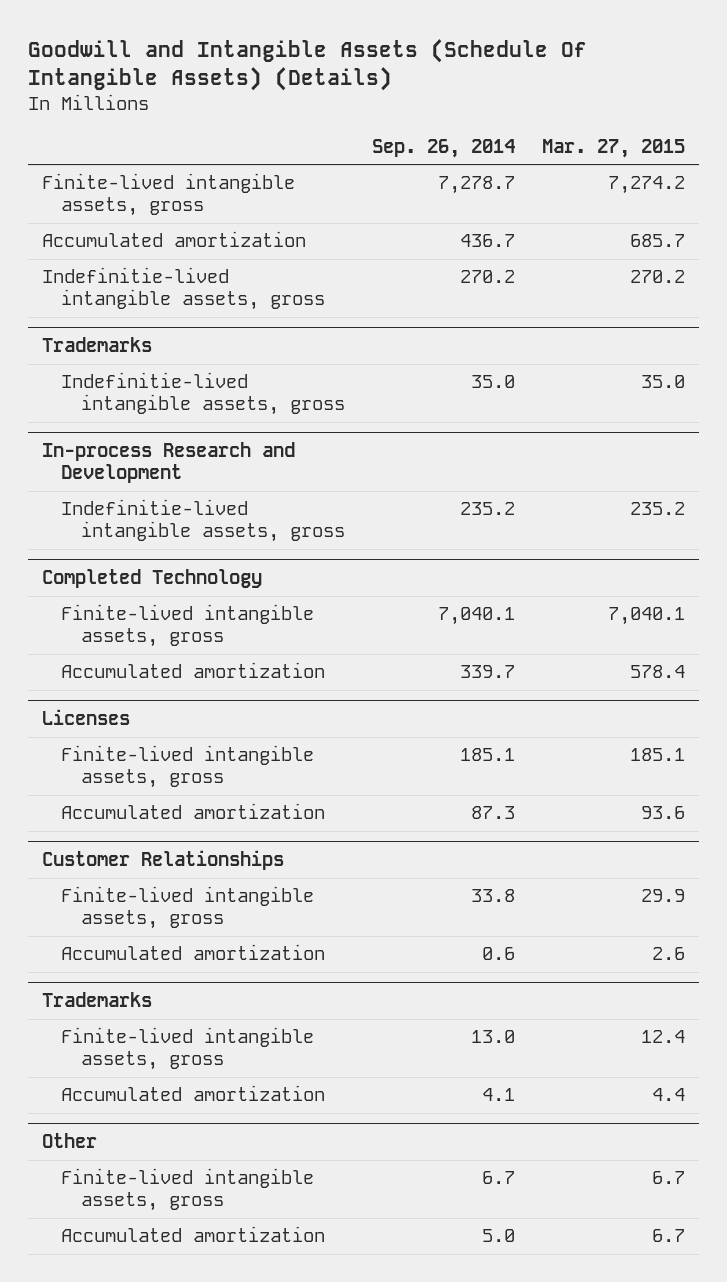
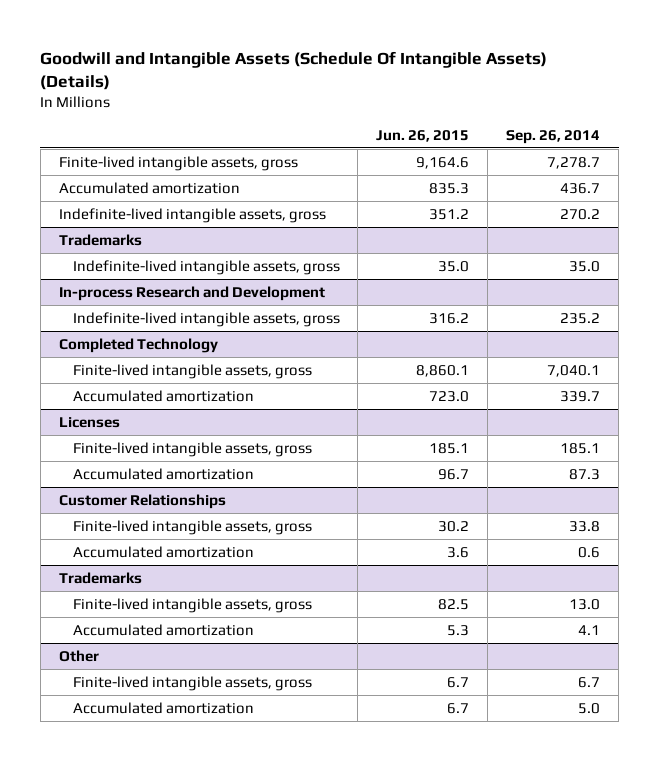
[542,138,686,158] Mar. 27, 2015 -> none
none -> [376,129,470,142] Jun. 26, 2015
[41,267,326,311] Indefinitie-lived intangible assets, gross -> [58,207,326,223] Indefinite-lived intangible assets, gross
[61,372,346,416] Indefinitie-lived intangible assets, gross -> [72,259,340,275] Indefinite-lived intangible assets, gross
[61,499,346,543] Indefinitie-lived intangible assets, gross -> [72,311,340,327] Indefinite-lived intangible assets, gross

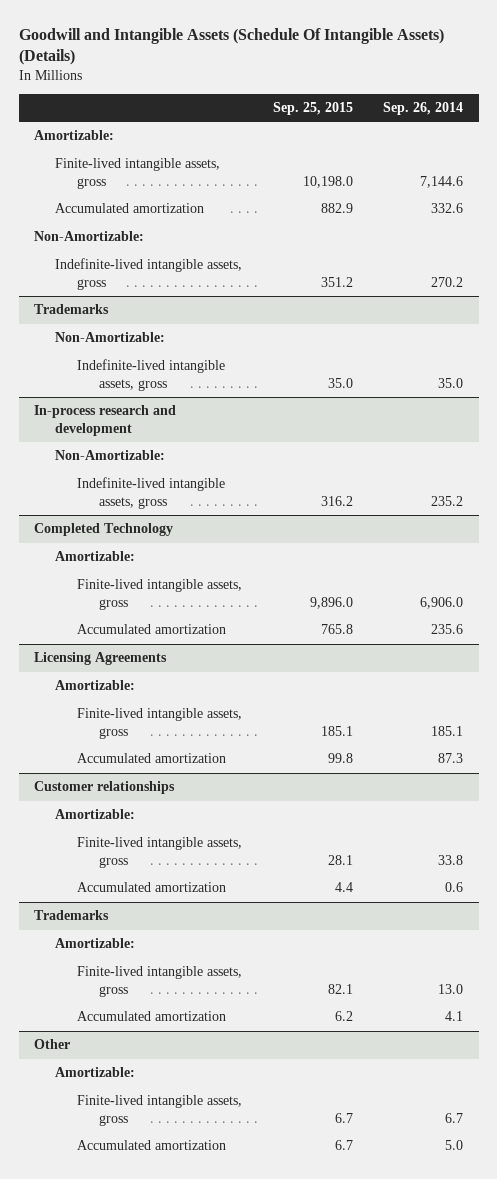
[376,129,470,142] Jun. 26, 2015 -> none
none -> [272,101,353,115] Sep. 25, 2015
none -> [33,130,114,141] Amortizable:
[547,156,601,169] 7,278.7 -> [420,175,464,188] 7,144.6
[560,182,601,194] 436.7 -> [431,203,464,214] 332.6
none -> [33,231,144,242] Non-Amortizable:
none -> [55,332,166,343] Non-Amortizable:
[58,285,325,301] In-process Research and Development -> [33,405,176,436] In-process research and development
none -> [55,450,166,461] Non-Amortizable:
none -> [55,551,136,562] Amortizable:
[547,364,601,377] 7,040.1 -> [420,596,464,609] 6,906.0
[560,390,601,402] 339.7 -> [431,624,464,635] 235.6
[58,416,120,428] Licenses -> [33,652,167,666] Licensing Agreements
none -> [55,680,136,691] Amortizable:
[58,493,226,509] Customer Relationships -> [33,781,175,795] Customer relationships
none -> [55,809,136,820] Amortizable:
none -> [55,938,136,949] Amortizable:
none -> [55,1067,136,1078] Amortizable:

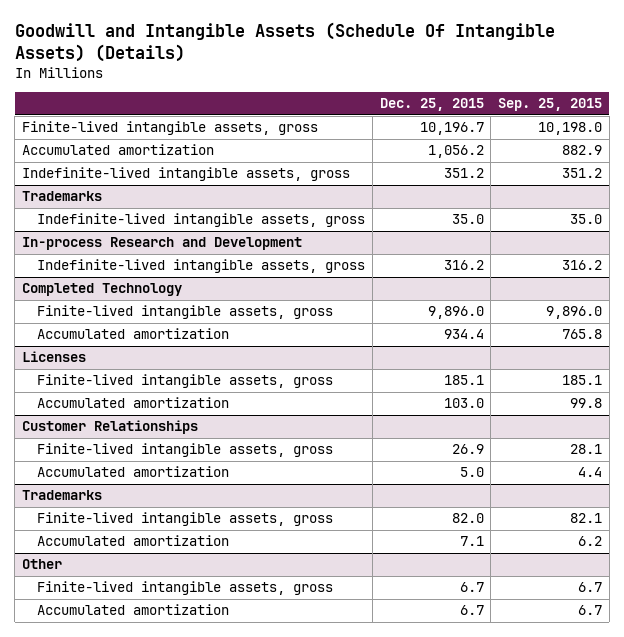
[383,101,464,115] Sep. 26, 2014 -> none
none -> [379,98,484,112] Dec. 25, 2015
[33,130,114,141] Amortizable: -> none
[33,231,144,242] Non-Amortizable: -> none
[55,332,166,343] Non-Amortizable: -> none
[55,450,166,461] Non-Amortizable: -> none
[33,405,176,436] In-process research and development -> [21,237,302,251] In-process Research and Development
[55,551,136,562] Amortizable: -> none
[55,680,136,691] Amortizable: -> none
[33,652,167,666] Licensing Agreements -> [21,351,86,363] Licenses
[55,809,136,820] Amortizable: -> none
[33,781,175,795] Customer relationships -> [21,420,198,435] Customer Relationships
[55,938,136,949] Amortizable: -> none
[55,1067,136,1078] Amortizable: -> none

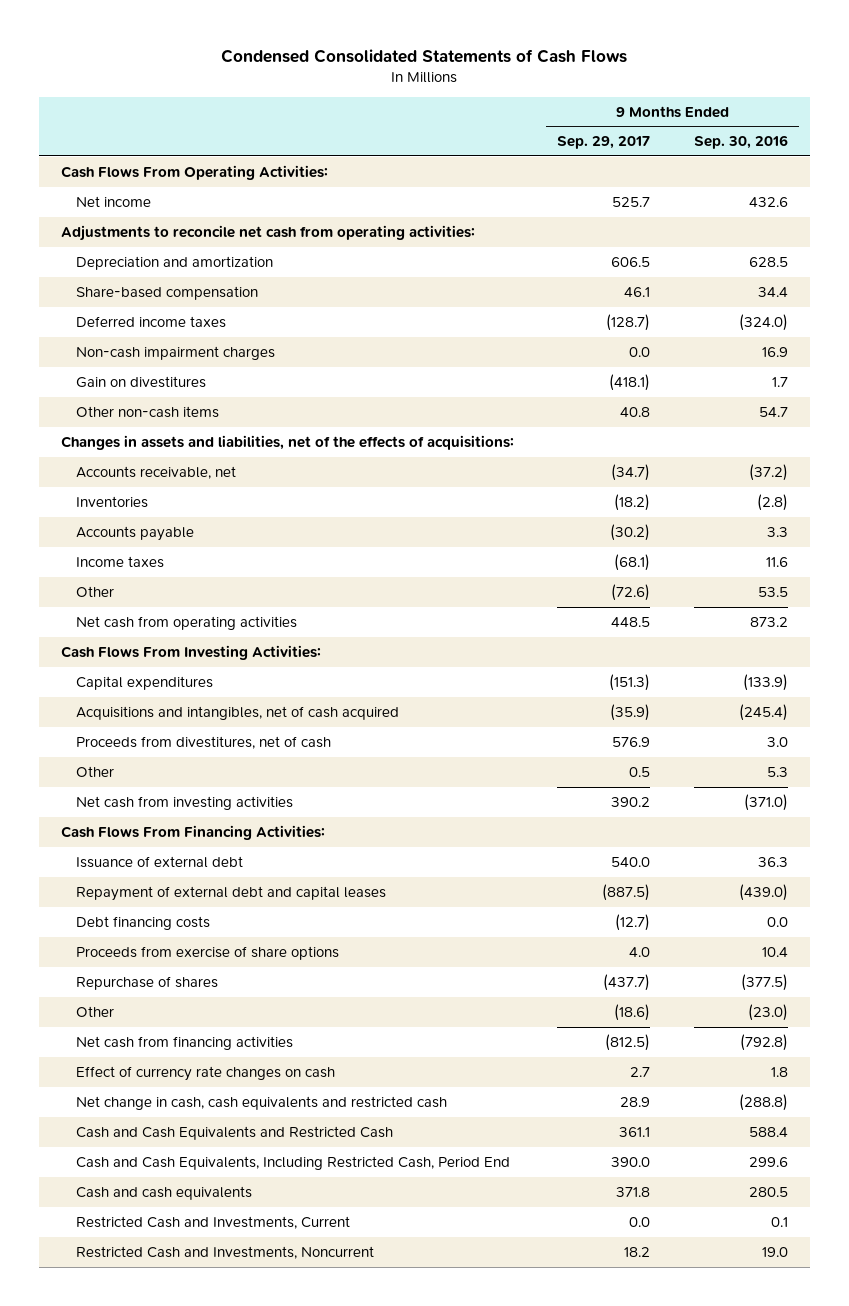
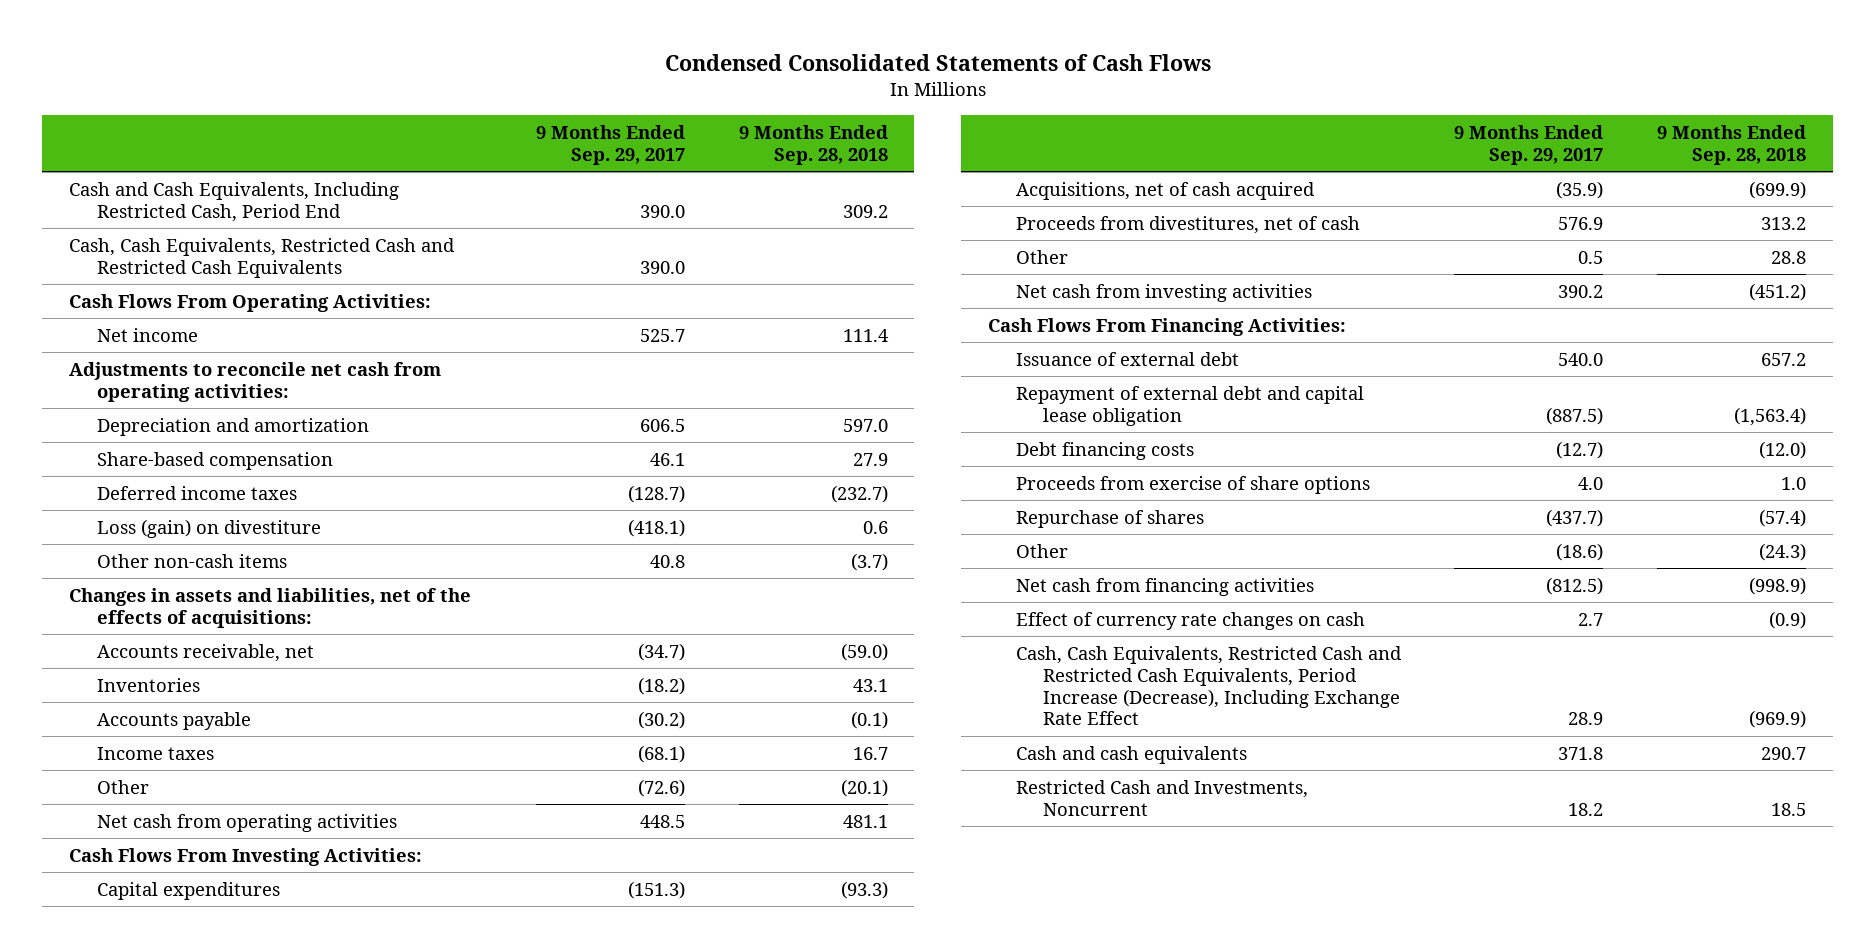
[694,135,789,150] Sep. 30, 2016 -> none
none -> [738,124,888,165] 9 Months Ended Sep. 28, 2018
[75,1155,510,1170] Cash and Cash Equivalents, Including Restricted Cash, Period End -> [69,181,400,222] Cash and Cash Equivalents, Including Restricted Cash, Period End
none -> [69,237,456,278] Cash, Cash Equivalents, Restricted Cash and Restricted Cash Equivalents
[75,345,275,360] Non-cash impairment charges -> none
[75,375,206,388] Gain on divestitures -> [97,518,322,538] Loss (gain) on divestiture
[75,705,399,720] Acquisitions and intangibles, net of cash acquired -> [1015,181,1315,200] Acquisitions, net of cash acquired
[75,885,386,901] Repayment of external debt and capital leases -> [1015,385,1364,426] Repayment of external debt and capital lease obligation
[75,1125,393,1140] Cash and Cash Equivalents and Restricted Cash -> none
[75,1095,447,1110] Net change in cash, cash equivalents and restricted cash -> [1015,645,1402,726] Cash, Cash Equivalents, Restricted Cash and Restricted Cash Equivalents, Period Increase (Decrease), Including Exchange Rate Effect
[75,1215,350,1229] Restricted Cash and Investments, Current -> none

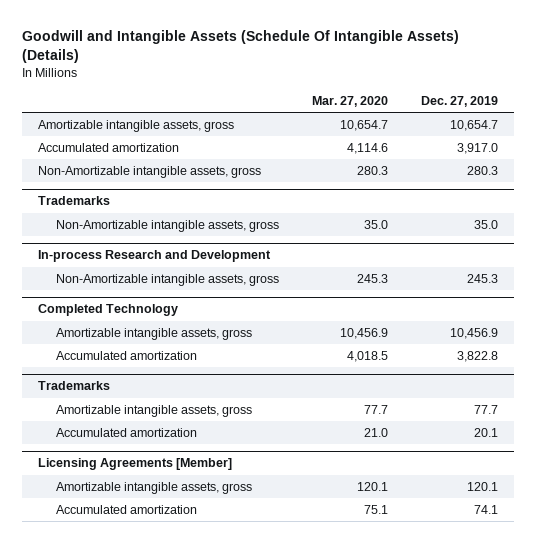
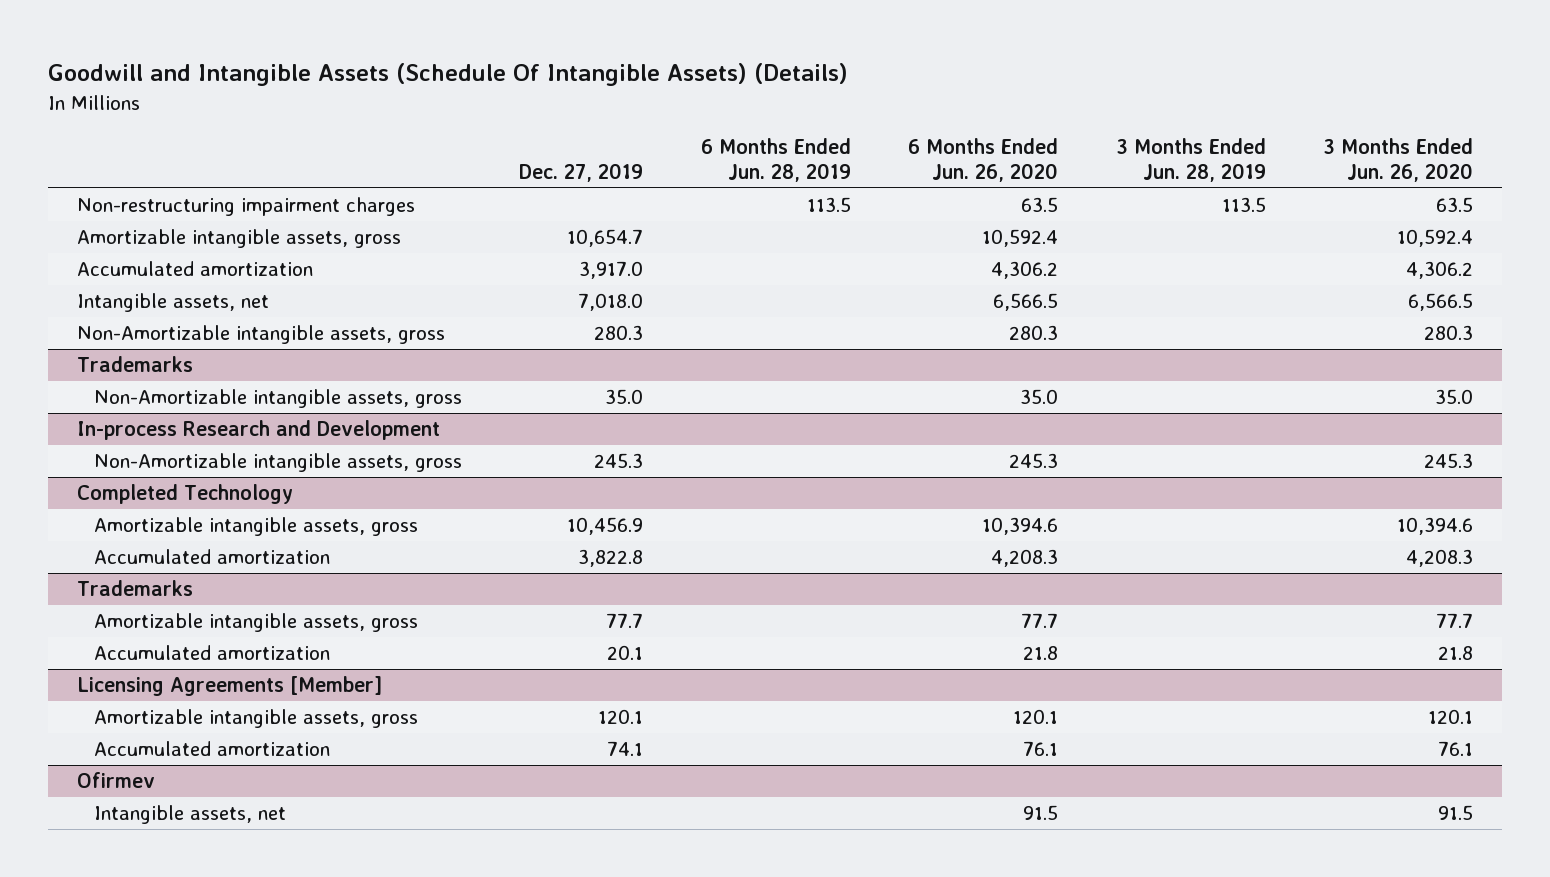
[311,95,388,107] Mar. 27, 2020 -> none
none -> [700,138,851,182] 6 Months Ended Jun. 28, 2019
none -> [908,138,1059,182] 6 Months Ended Jun. 26, 2020
none -> [1115,138,1266,182] 3 Months Ended Jun. 28, 2019
none -> [1323,138,1474,182] 3 Months Ended Jun. 26, 2020
none -> [77,197,416,217] Non-restructuring impairment charges
none -> [77,293,270,313] Intangible assets, net
none -> [77,772,156,789] Ofirmev
none -> [93,805,286,825] Intangible assets, net

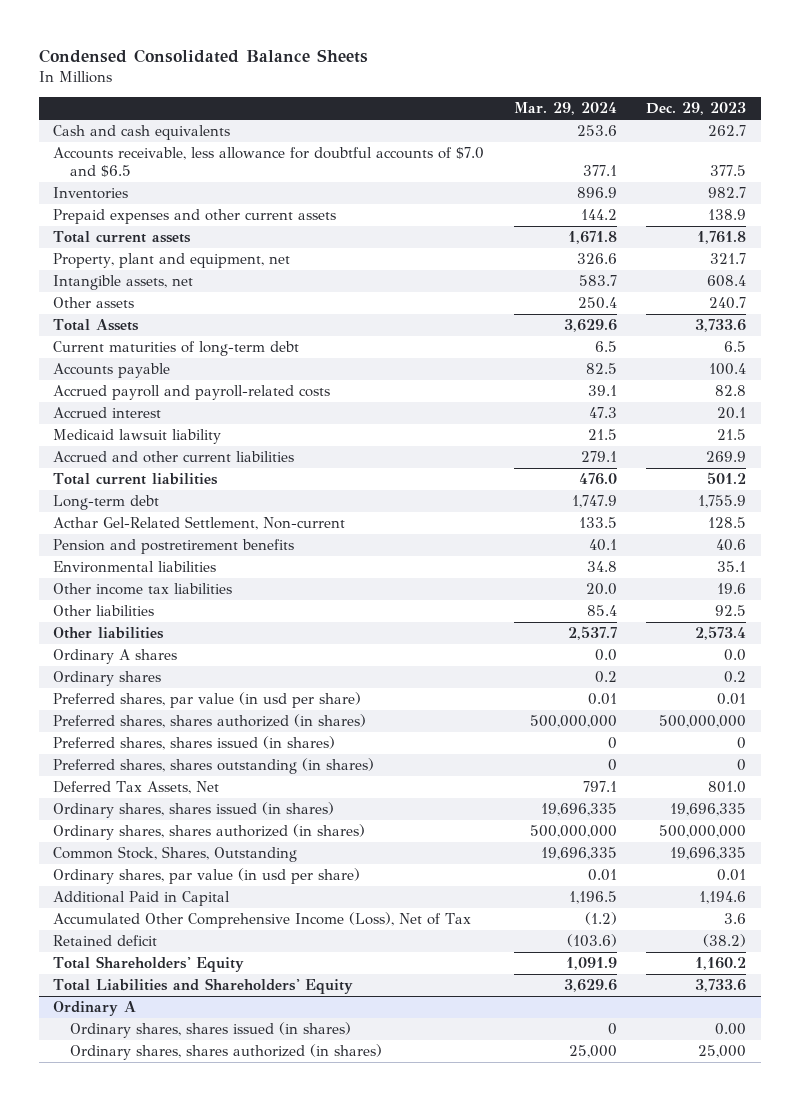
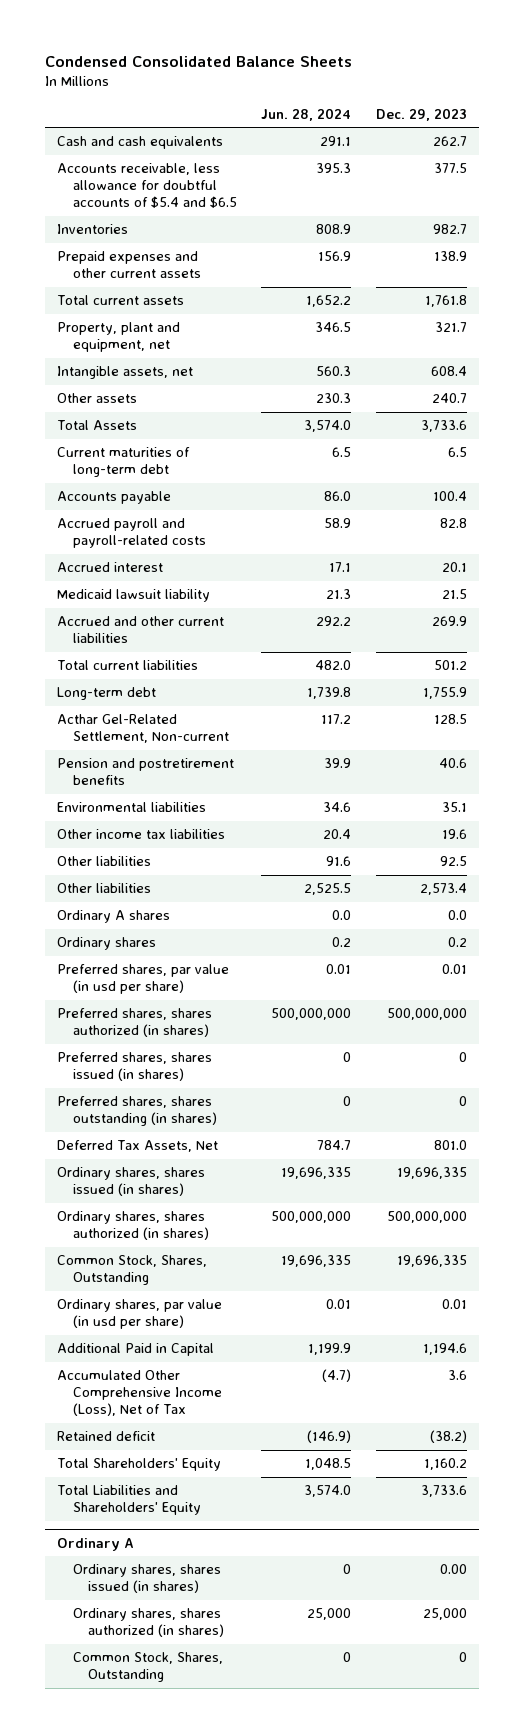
[513,102,617,116] Mar. 29, 2024 -> none
none -> [261,107,352,121] Jun. 28, 2024
[53,147,485,178] Accounts receivable, less allowance for doubtful accounts of $7.0 and $6.5 -> [56,163,237,209] Accounts receivable, less allowance for doubtful accounts of $5.4 and $6.5
none -> [72,1652,223,1683] Common Stock, Shares, Outstanding

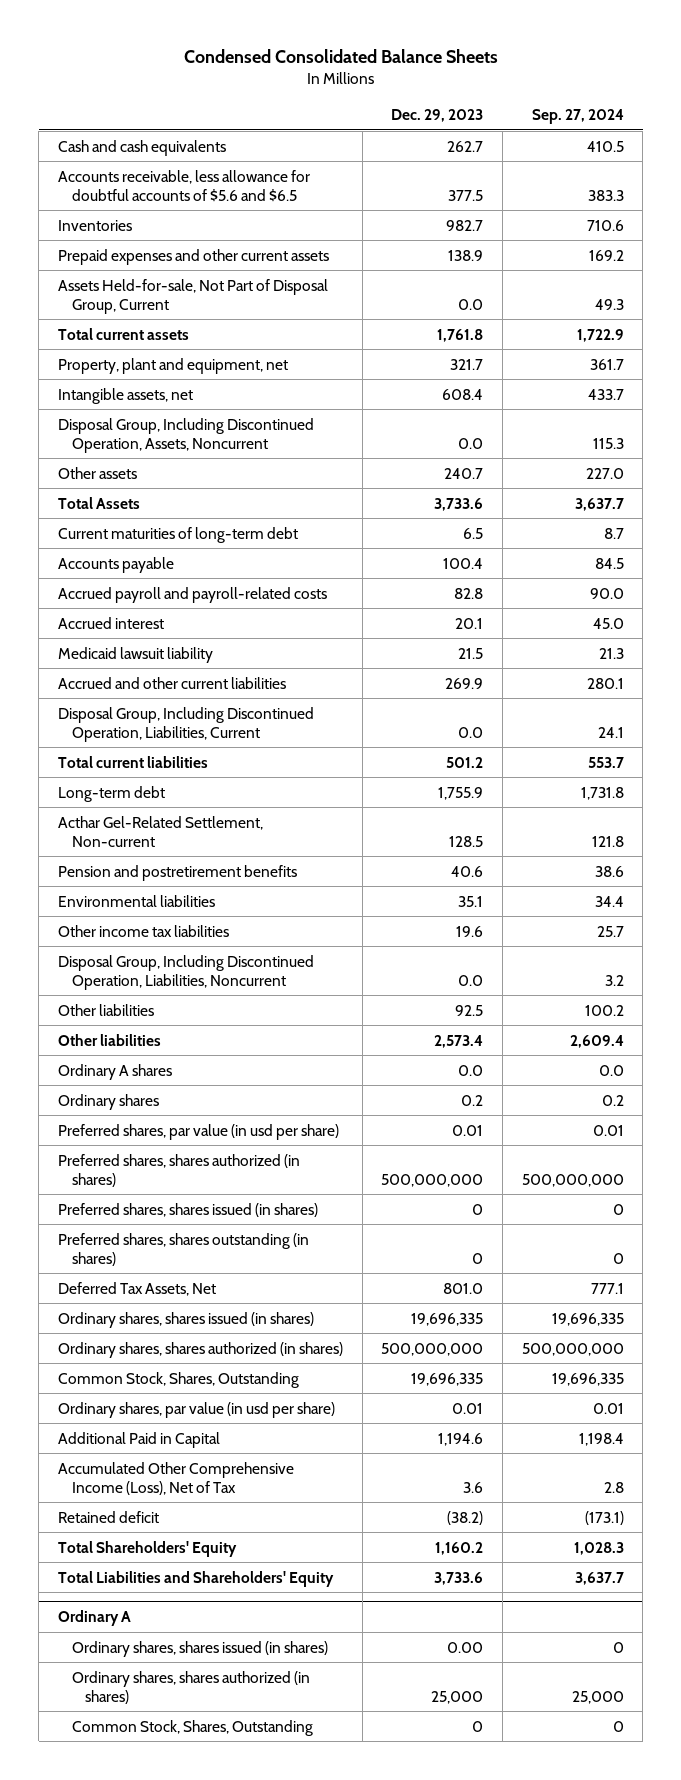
[261,107,352,121] Jun. 28, 2024 -> none
none -> [531,108,624,124] Sep. 27, 2024
[56,163,237,209] Accounts receivable, less allowance for doubtful accounts of $5.4 and $6.5 -> [57,169,310,202] Accounts receivable, less allowance for doubtful accounts of $5.6 and $6.5
none -> [57,278,328,314] Assets Held-for-sale, Not Part of Disposal Group, Current
none -> [57,417,314,453] Disposal Group, Including Discontinued Operation, Assets, Noncurrent
none -> [57,706,314,742] Disposal Group, Including Discontinued Operation, Liabilities, Current
none -> [57,954,314,990] Disposal Group, Including Discontinued Operation, Liabilities, Noncurrent

